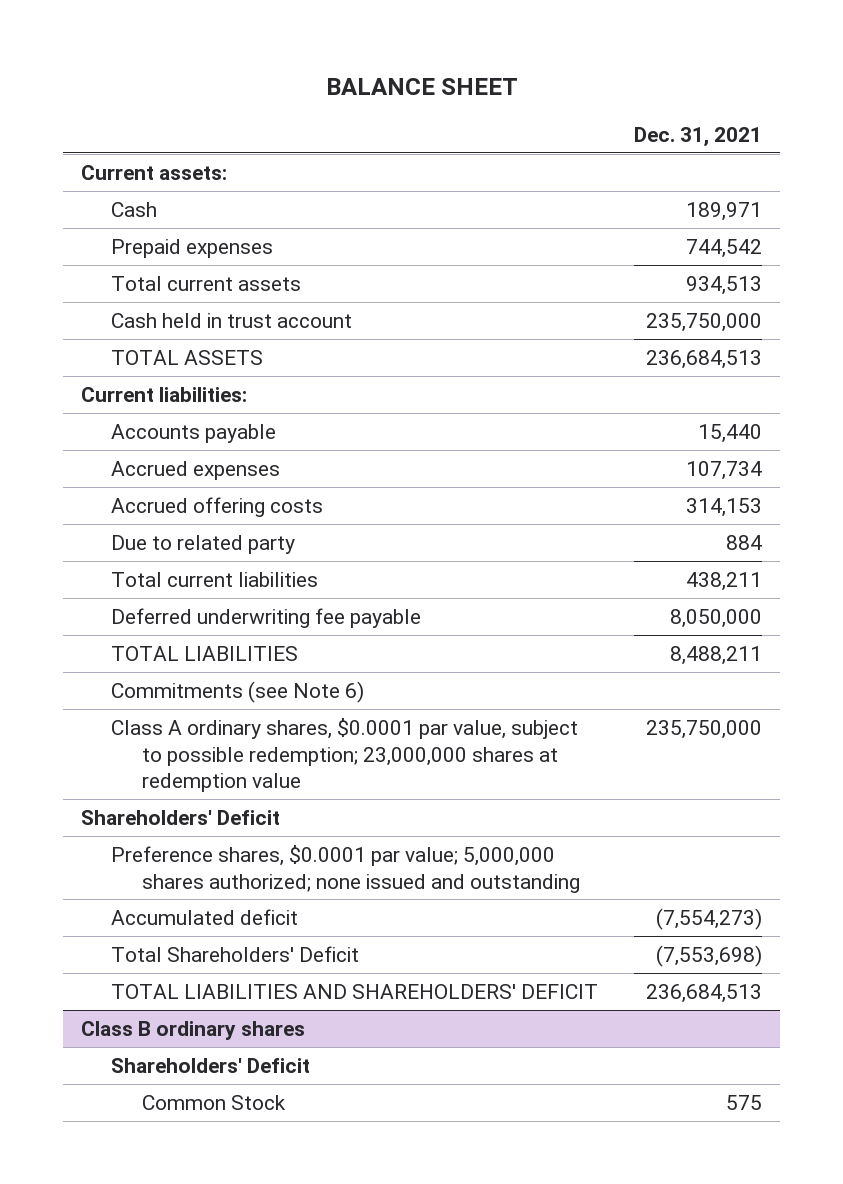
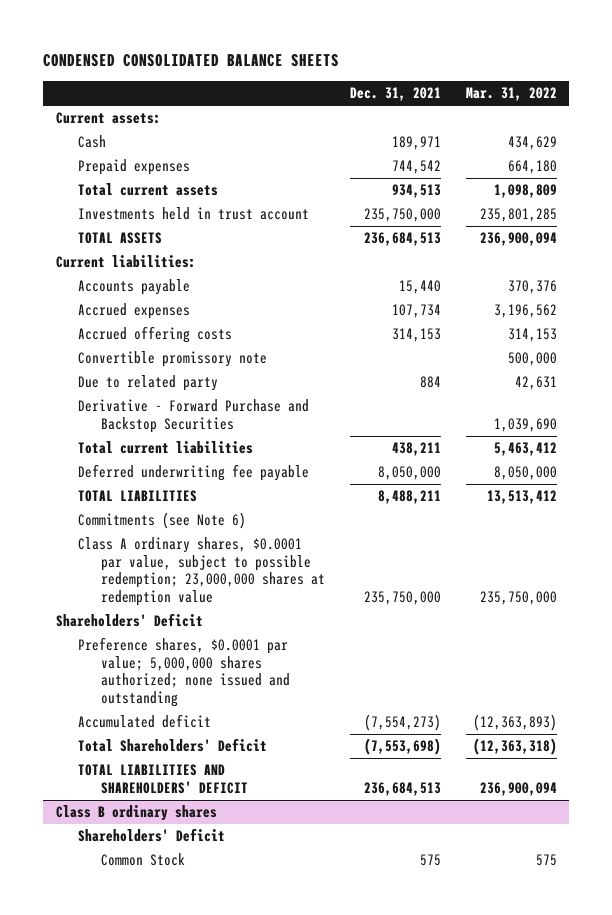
[325,78,518,96] BALANCE SHEET -> [43,54,340,68] CONDENSED CONSOLIDATED BALANCE SHEETS
none -> [465,87,557,102] Mar. 31, 2022
[111,312,353,328] Cash held in trust account -> [78,207,310,221] Investments held in trust account
none -> [78,351,268,368] Convertible promissory note
none -> [78,399,310,433] Derivative - Forward Purchase and Backstop Securities

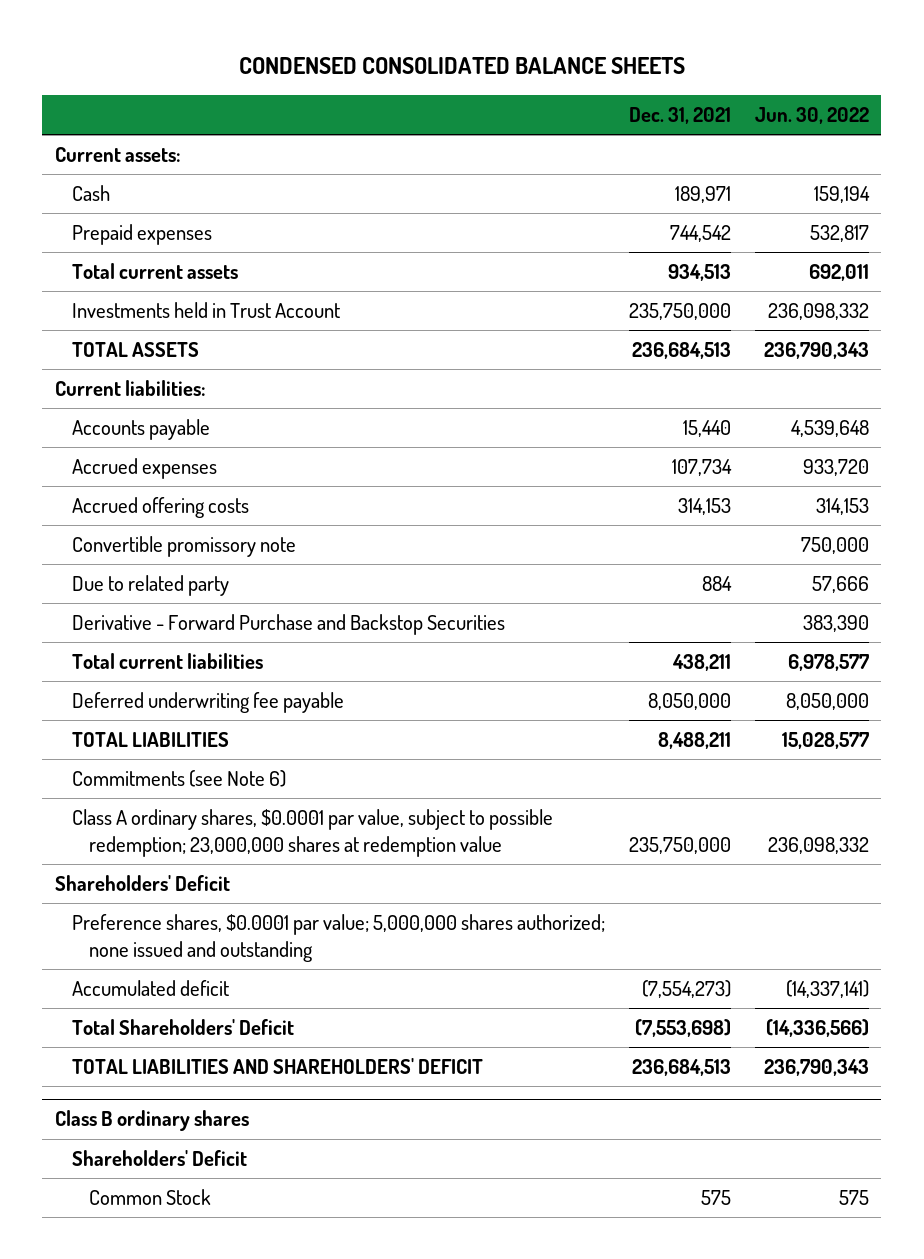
[465,87,557,102] Mar. 31, 2022 -> none
none -> [755,106,870,124] Jun. 30, 2022
[78,207,310,221] Investments held in trust account -> [71,302,340,319] Investments held in Trust Account

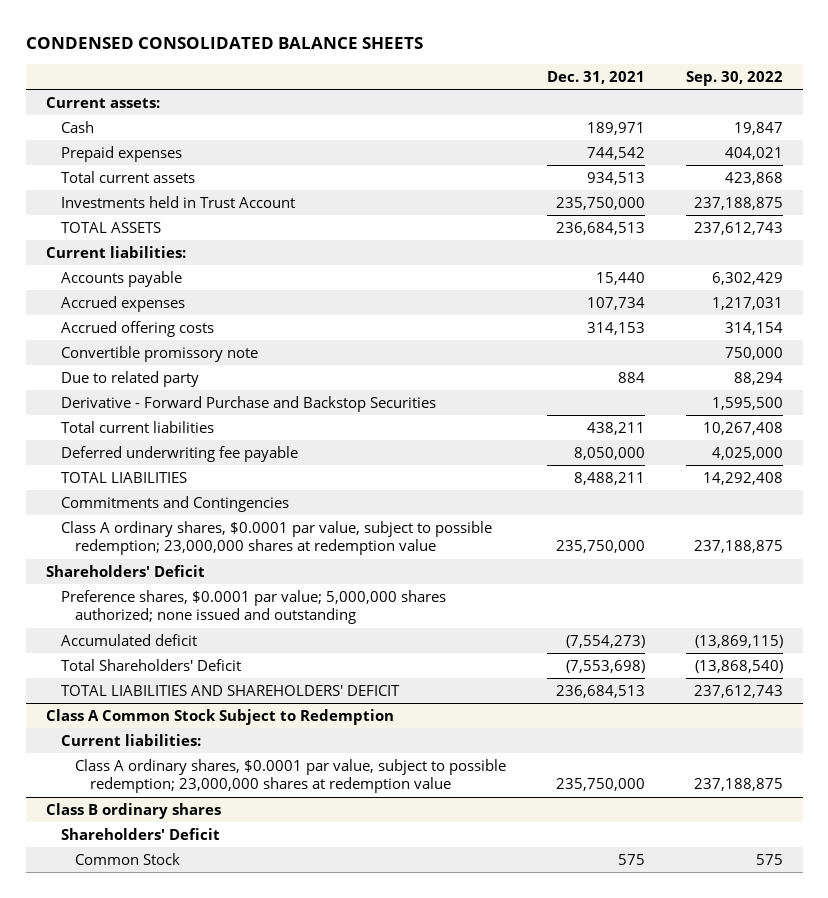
[755,106,870,124] Jun. 30, 2022 -> none
none -> [685,70,783,86] Sep. 30, 2022
[71,770,286,788] Commitments (see Note 6) -> [60,495,289,512] Commitments and Contingencies
none -> [45,708,394,725] Class A Common Stock Subject to Redemption
none -> [60,733,201,746] Current liabilities:
none -> [75,758,507,794] Class A ordinary shares, $0.0001 par value, subject to possible redemption; 23,000,000 shares at redemption value

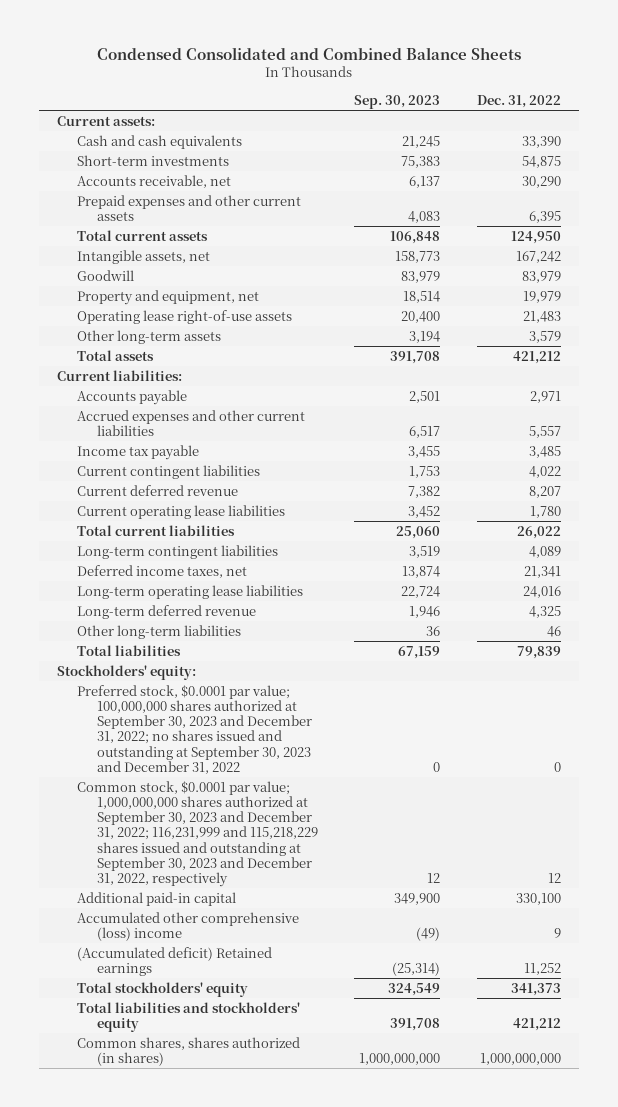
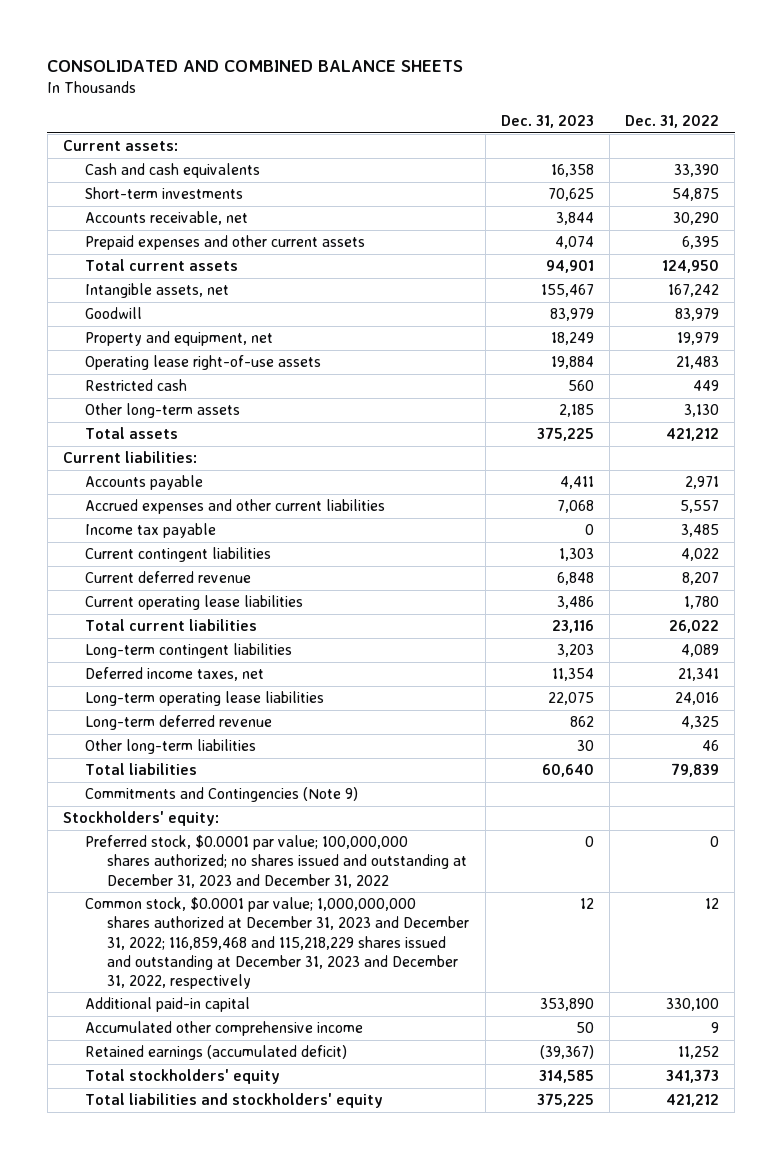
[97,46,522,60] Condensed Consolidated and Combined Balance Sheets -> [47,59,464,72] CONSOLIDATED AND COMBINED BALANCE SHEETS
[354,95,441,110] Sep. 30, 2023 -> none
none -> [500,114,594,128] Dec. 31, 2023
none -> [85,379,188,392] Restricted cash
[528,330,561,343] 3,579 -> [683,404,719,418] 3,130
none -> [85,787,359,803] Commitments and Contingencies (Note 9)
[77,684,312,774] Preferred stock, $0.0001 par value; 100,000,000 shares authorized at September 30, 2023 and December 31, 2022; no shares issued and outstanding at September 30, 2023 and December 31, 2022 -> [85,835,468,888] Preferred stock, $0.0001 par value; 100,000,000 shares authorized; no shares issued and outstanding at December 31, 2023 and December 31, 2022
[77,780,318,887] Common stock, $0.0001 par value; 1,000,000,000 shares authorized at September 30, 2023 and December 31, 2022; 116,231,999 and 115,218,229 shares issued and outstanding at September 30, 2023 and December 31, 2022, respectively -> [85,897,470,989] Common stock, $0.0001 par value; 1,000,000,000 shares authorized at December 31, 2023 and December 31, 2022; 116,859,468 and 115,218,229 shares issued and outstanding at December 31, 2023 and December 31, 2022, respectively
[77,911,300,941] Accumulated other comprehensive (loss) income -> [85,1021,364,1037] Accumulated other comprehensive income
[77,946,273,976] (Accumulated deficit) Retained earnings -> [85,1045,348,1061] Retained earnings (accumulated deficit)
[77,1036,301,1066] Common shares, shares authorized (in shares) -> none

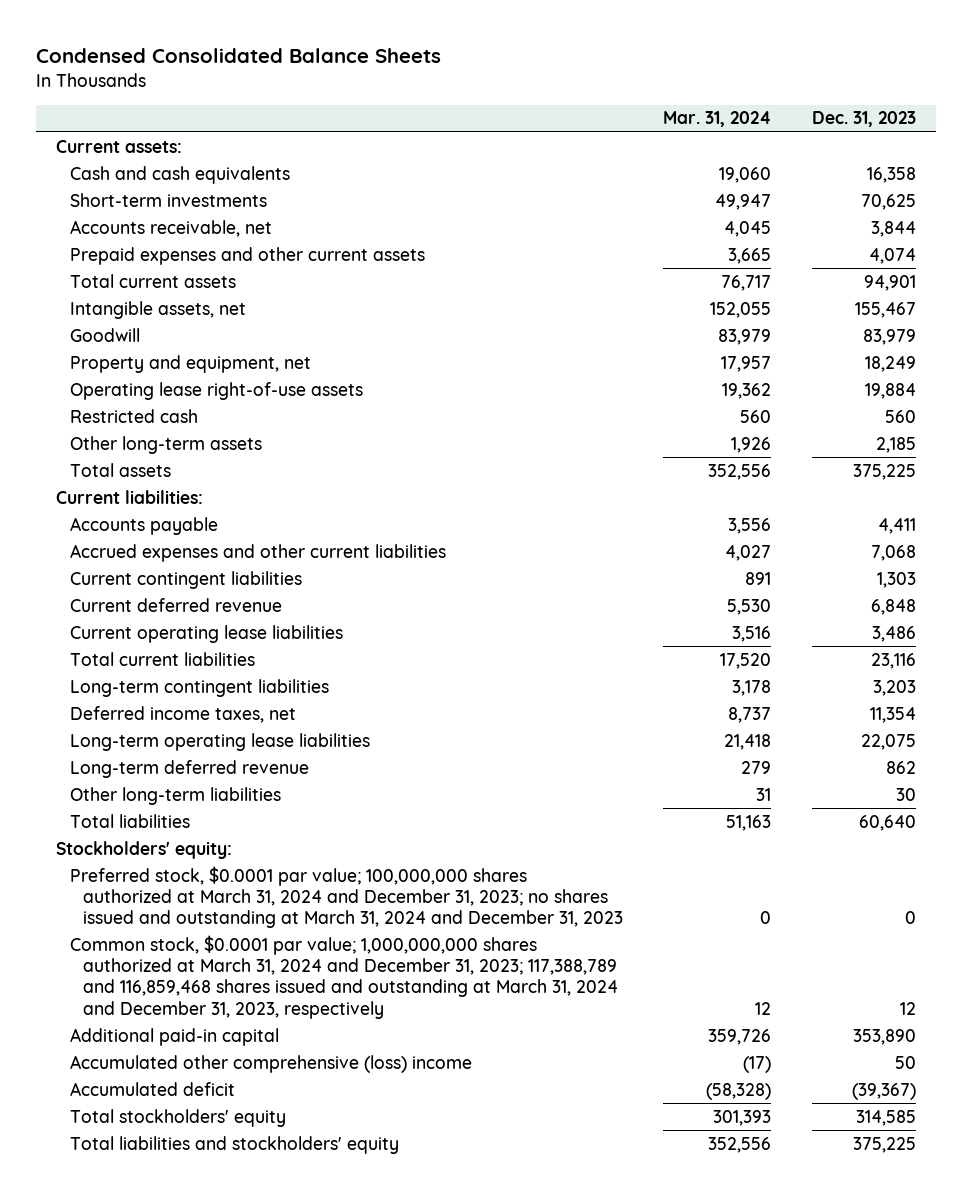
[47,59,464,72] CONSOLIDATED AND COMBINED BALANCE SHEETS -> [36,48,442,64] Condensed Consolidated Balance Sheets
[624,114,719,128] Dec. 31, 2022 -> none
none -> [663,111,772,128] Mar. 31, 2024
[85,523,217,539] Income tax payable -> none
[85,787,359,803] Commitments and Contingencies (Note 9) -> none
[85,835,468,888] Preferred stock, $0.0001 par value; 100,000,000 shares authorized; no shares issued and outstanding at December 31, 2023 and December 31, 2022 -> [69,865,623,929] Preferred stock, $0.0001 par value; 100,000,000 shares authorized at March 31, 2024 and December 31, 2023; no shares issued and outstanding at March 31, 2024 and December 31, 2023
[85,897,470,989] Common stock, $0.0001 par value; 1,000,000,000 shares authorized at December 31, 2023 and December 31, 2022; 116,859,468 and 115,218,229 shares issued and outstanding at December 31, 2023 and December 31, 2022, respectively -> [69,934,618,1019] Common stock, $0.0001 par value; 1,000,000,000 shares authorized at March 31, 2024 and December 31, 2023; 117,388,789 and 116,859,468 shares issued and outstanding at March 31, 2024 and December 31, 2023, respectively
[85,1021,364,1037] Accumulated other comprehensive income -> [69,1054,472,1073] Accumulated other comprehensive (loss) income
[85,1045,348,1061] Retained earnings (accumulated deficit) -> [69,1081,235,1096] Accumulated deficit

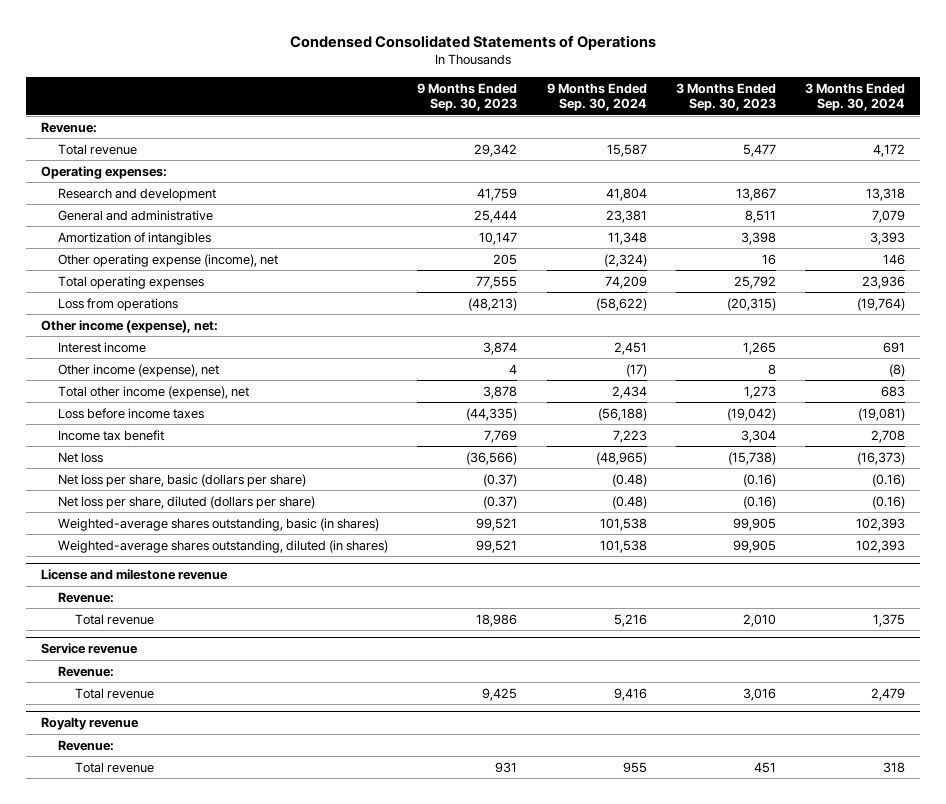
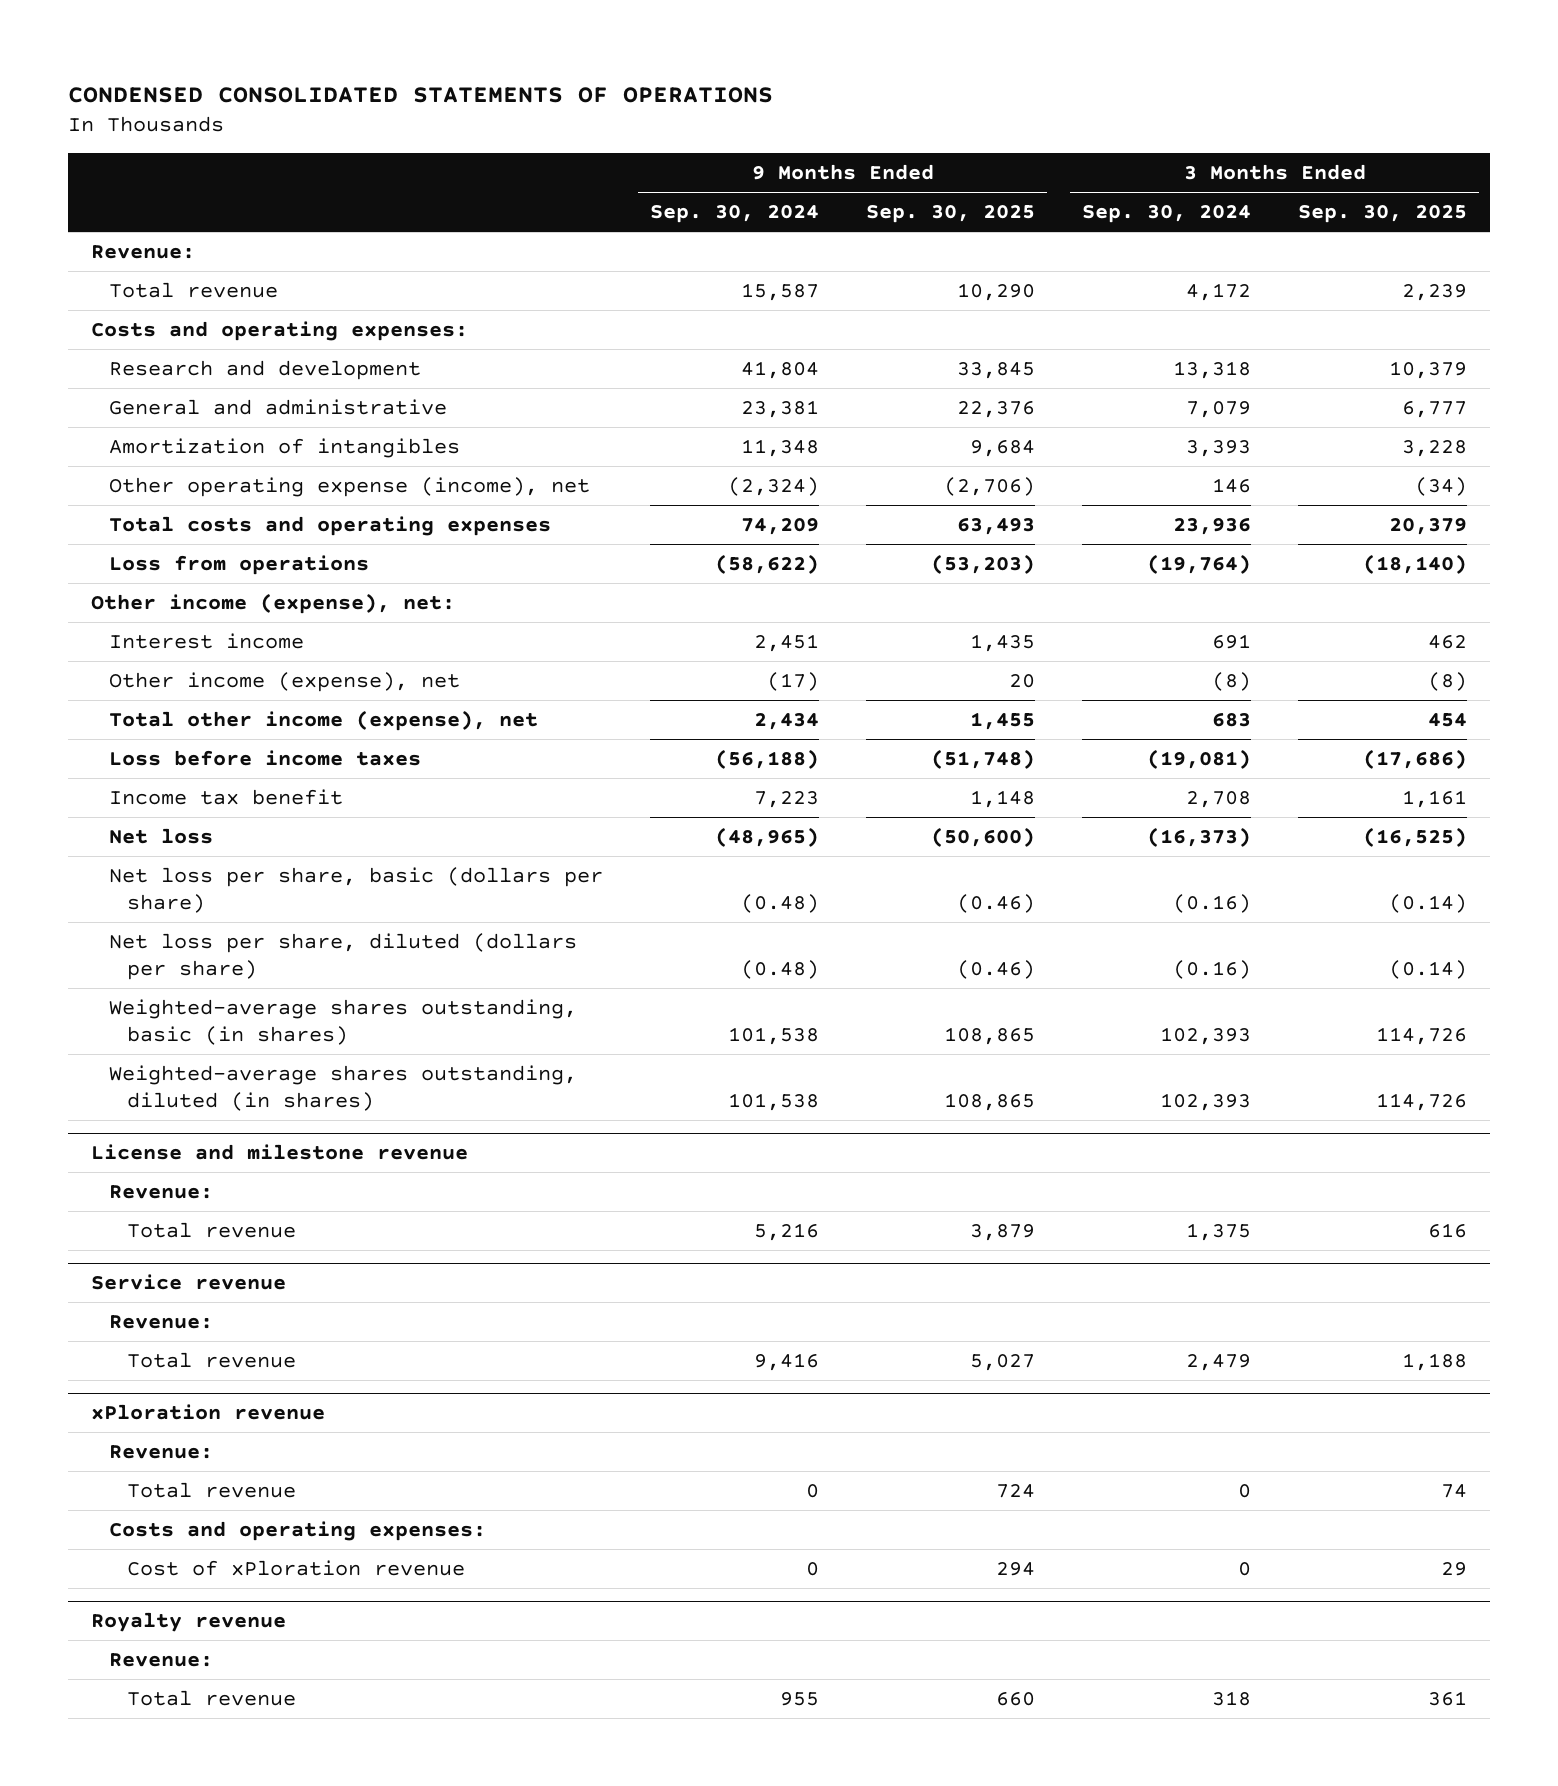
[290,34,657,50] Condensed Consolidated Statements of Operations -> [67,86,773,103] CONDENSED CONSOLIDATED STATEMENTS OF OPERATIONS
[417,82,518,112] 9 Months Ended Sep. 30, 2023 -> none
[675,82,776,112] 3 Months Ended Sep. 30, 2023 -> none
none -> [866,205,1036,224] Sep. 30, 2025
none -> [1298,205,1468,224] Sep. 30, 2025
[41,165,168,179] Operating expenses: -> [91,320,469,341] Costs and operating expenses:
[58,275,205,289] Total operating expenses -> [109,515,552,536] Total costs and operating expenses
none -> [91,1404,326,1421] xPloration revenue
none -> [109,1444,214,1459] Revenue:
none -> [126,1481,296,1498] Total revenue
none -> [109,1520,487,1541] Costs and operating expenses:
none -> [126,1559,465,1576] Cost of xPloration revenue

